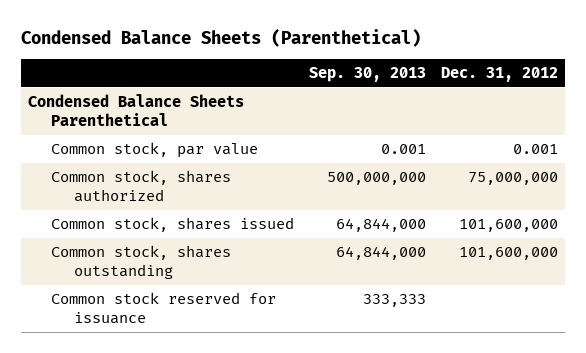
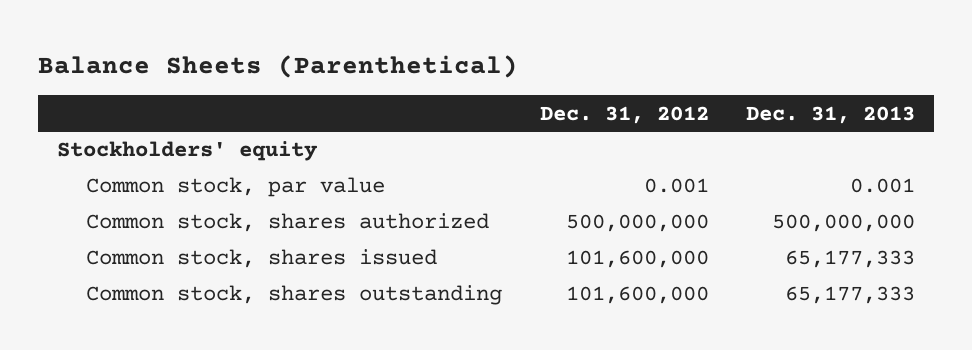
[20,28,421,47] Condensed Balance Sheets (Parenthetical) -> [38,54,519,78] Balance Sheets (Parenthetical)
[308,67,426,83] Sep. 30, 2013 -> none
none -> [746,105,916,124] Dec. 31, 2013
[28,94,245,126] Condensed Balance Sheets Parenthetical -> none
none -> [57,141,319,162] Stockholders' equity
[467,172,558,186] 75,000,000 -> [565,214,709,233] 500,000,000
[50,292,276,324] Common stock reserved for issuance -> none

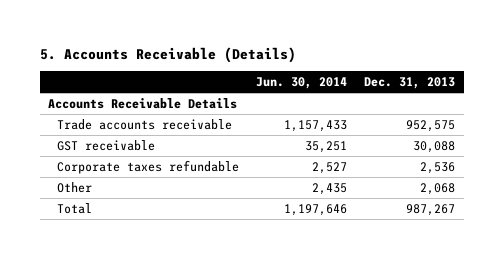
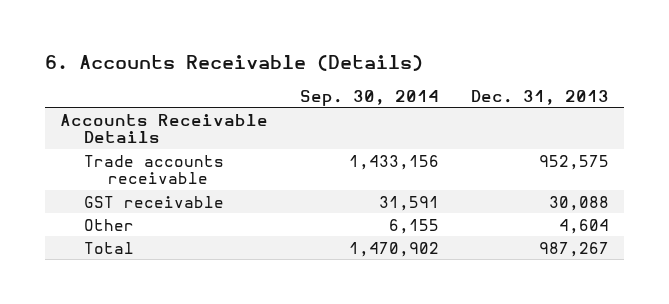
[39,47,296,64] 5. Accounts Receivable (Details) -> [44,54,423,71] 6. Accounts Receivable (Details)
[256,77,348,90] Jun. 30, 2014 -> none
none -> [300,89,440,106] Sep. 30, 2014
[57,159,240,174] Corporate taxes refundable -> none
[420,182,456,195] 2,068 -> [558,218,609,234] 4,604

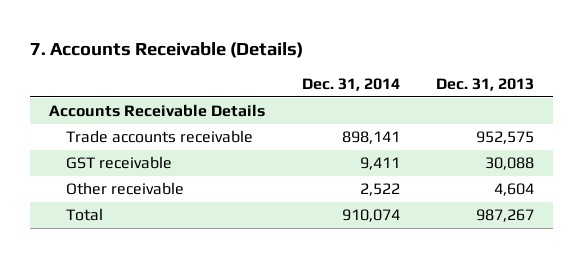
[44,54,423,71] 6. Accounts Receivable (Details) -> [30,42,304,59] 7. Accounts Receivable (Details)
[300,89,440,106] Sep. 30, 2014 -> none
none -> [301,78,400,92] Dec. 31, 2014
[84,218,135,231] Other -> [66,182,185,196] Other receivable

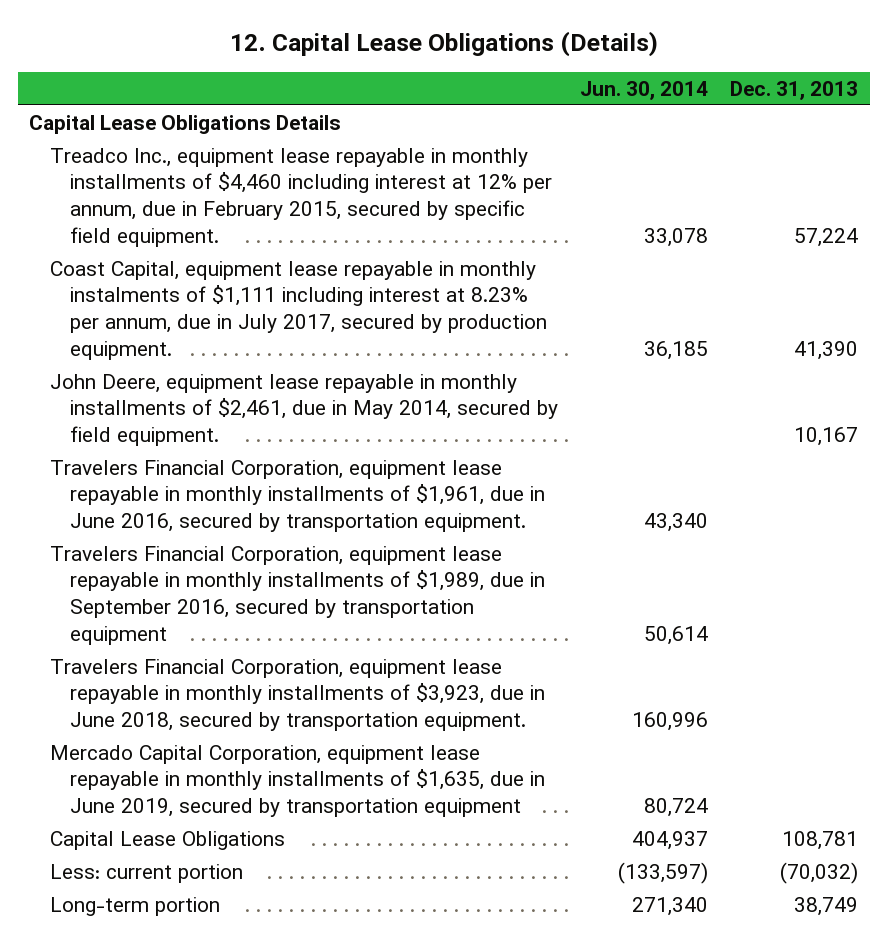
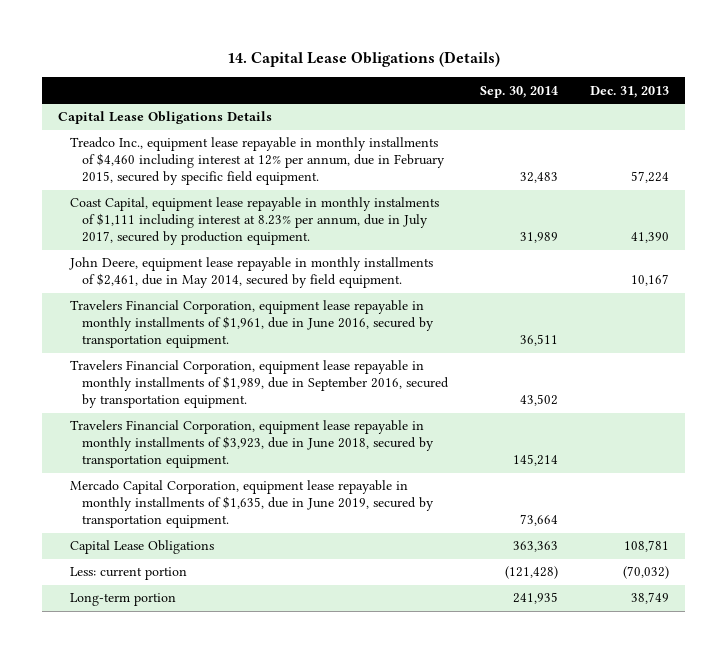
[229,31,658,58] 12. Capital Lease Obligations (Details) -> [226,51,500,68] 14. Capital Lease Obligations (Details)
[580,81,709,101] Jun. 30, 2014 -> none
none -> [479,85,558,98] Sep. 30, 2014
[49,545,545,645] Travelers Financial Corporation, equipment lease repayable in monthly installments of $1,989, due in September 2016, secured by transportation equipment -> [69,360,449,409] Travelers Financial Corporation, equipment lease repayable in monthly installments of $1,989, due in September 2016, secured by transportation equipment.
[49,744,545,818] Mercado Capital Corporation, equipment lease repayable in monthly installments of $1,635, due in June 2019, secured by transportation equipment -> [69,480,434,529] Mercado Capital Corporation, equipment lease repayable in monthly installments of $1,635, due in June 2019, secured by transportation equipment.

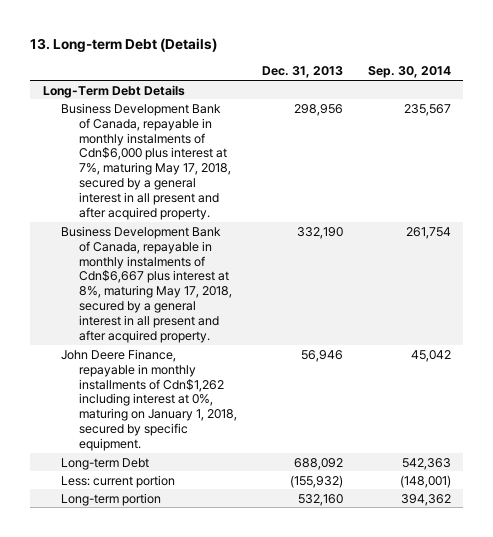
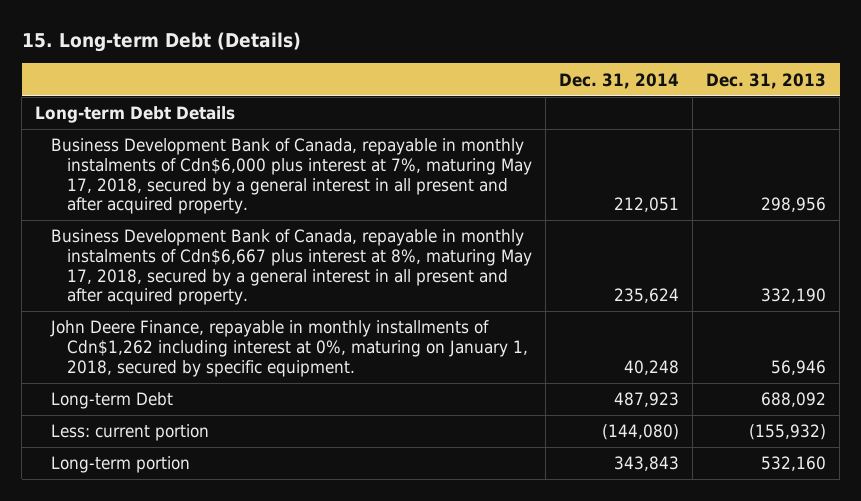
[30,38,218,53] 13. Long-term Debt (Details) -> [21,32,301,53] 15. Long-term Debt (Details)
[367,66,451,79] Sep. 30, 2014 -> none
none -> [559,72,680,89] Dec. 31, 2014
[42,84,185,98] Long-Term Debt Details -> [35,106,236,124] Long-term Debt Details

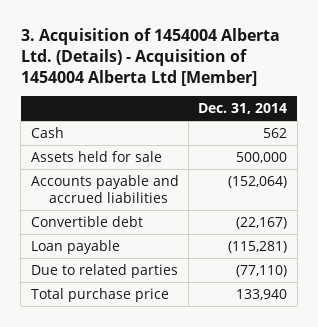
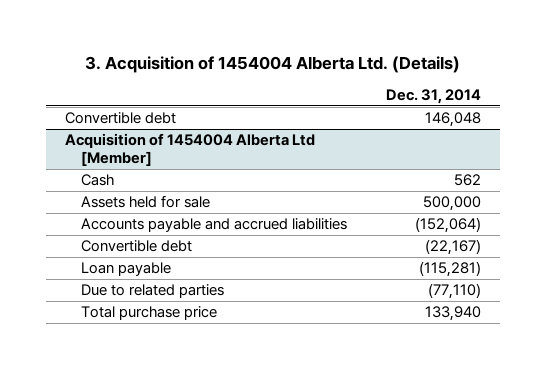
[20,28,280,86] 3. Acquisition of 1454004 Alberta Ltd. (Details) - Acquisition of 1454004 Alberta Ltd [Member] -> [85,56,461,74] 3. Acquisition of 1454004 Alberta Ltd. (Details)
none -> [65,112,177,125] Convertible debt
none -> [65,133,316,167] Acquisition of 1454004 Alberta Ltd [Member]

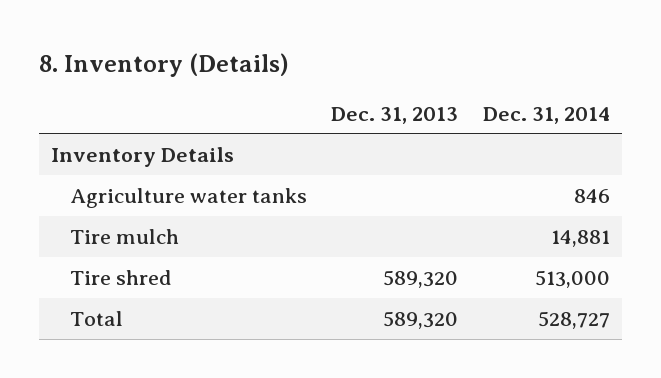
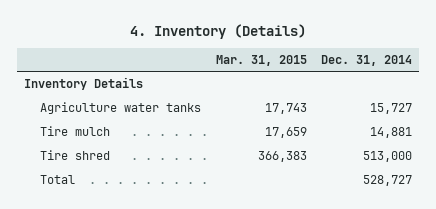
[38,52,289,77] 8. Inventory (Details) -> [130,23,307,39] 4. Inventory (Details)
[331,106,459,124] Dec. 31, 2013 -> none
none -> [215,54,307,66] Mar. 31, 2015
[573,188,610,203] 846 -> [370,103,413,115] 15,727

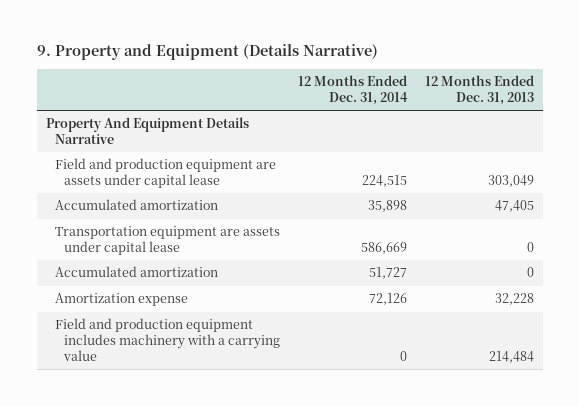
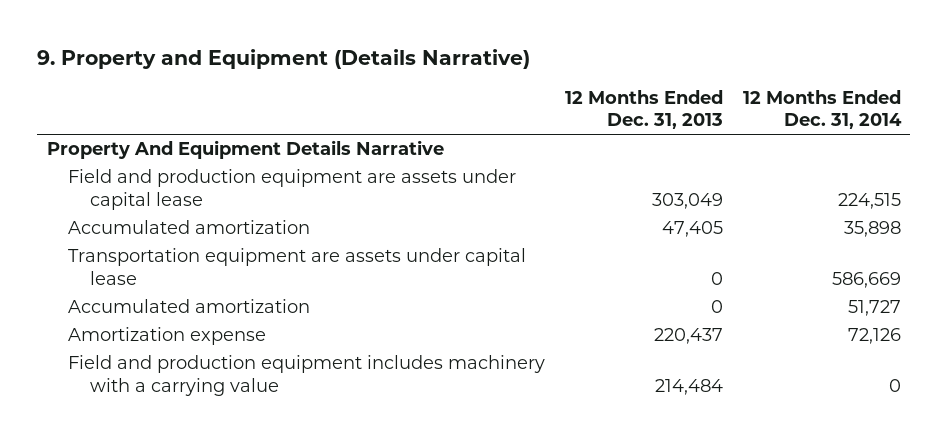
[494,293,534,306] 32,228 -> [654,328,724,345] 220,437

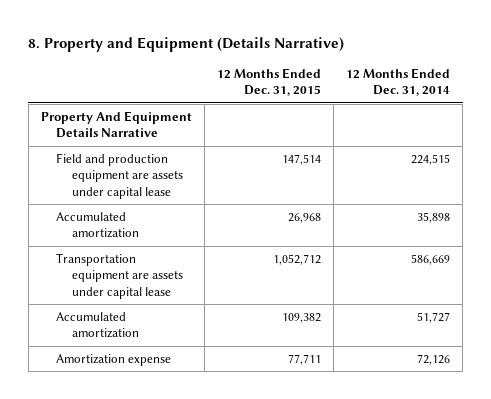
[37,49,531,70] 9. Property and Equipment (Details Narrative) -> [28,37,345,53] 8. Property and Equipment (Details Narrative)
[565,89,724,130] 12 Months Ended Dec. 31, 2013 -> none
none -> [217,67,322,97] 12 Months Ended Dec. 31, 2015
[68,355,546,397] Field and production equipment includes machinery with a carrying value -> none

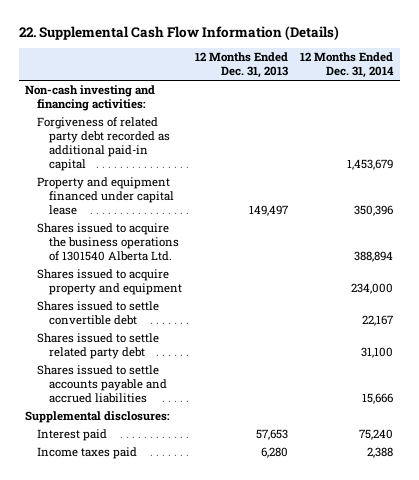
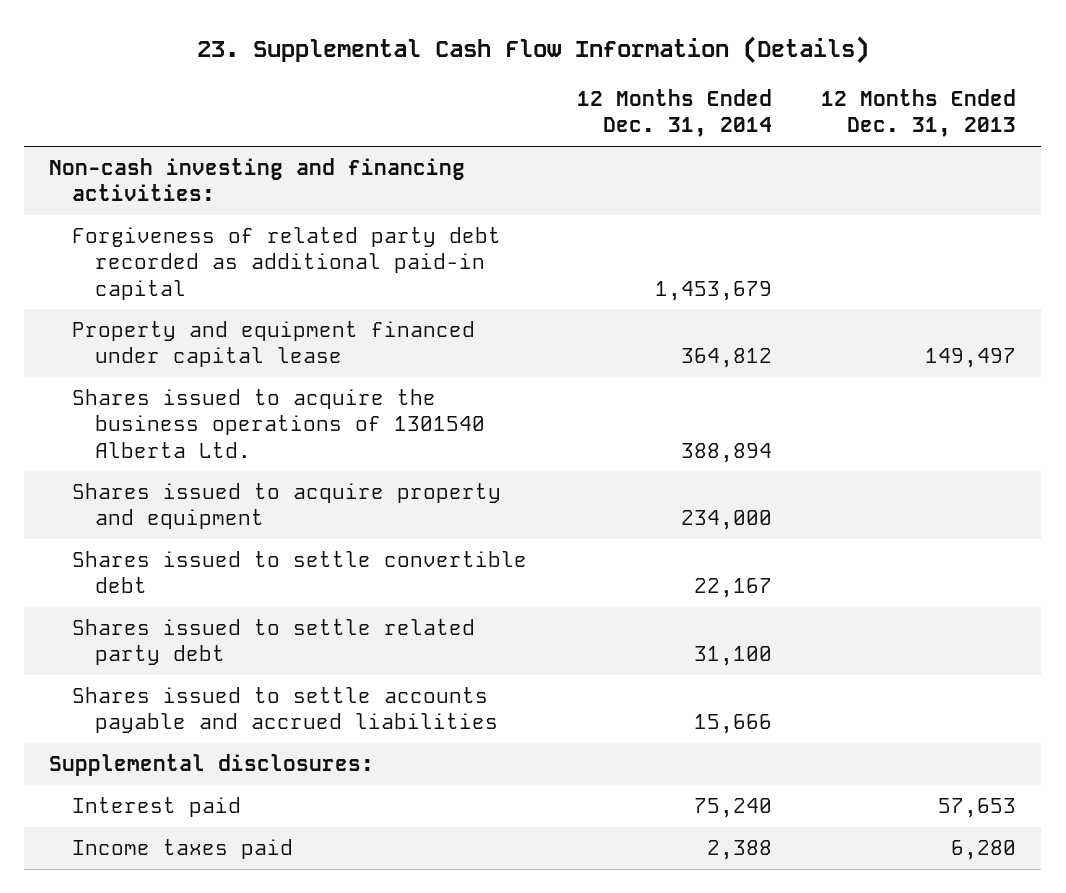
[18,25,339,40] 22. Supplemental Cash Flow Information (Details) -> [196,35,869,64] 23. Supplemental Cash Flow Information (Details)
[354,205,394,217] 350,396 -> [680,348,772,369] 364,812

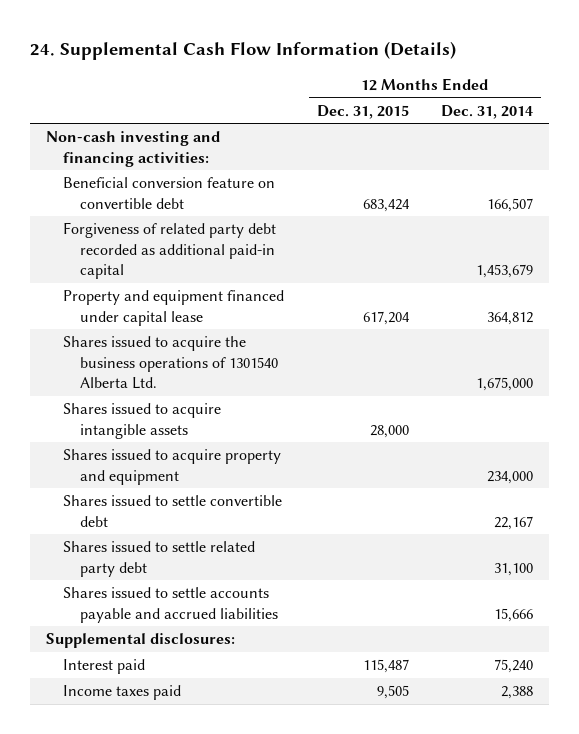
[196,35,869,64] 23. Supplemental Cash Flow Information (Details) -> [30,41,457,61] 24. Supplemental Cash Flow Information (Details)
[821,89,1017,138] 12 Months Ended Dec. 31, 2013 -> none
none -> [316,104,409,119] Dec. 31, 2015
none -> [63,177,276,209] Beneficial conversion feature on convertible debt
[680,442,772,463] 388,894 -> [475,376,533,391] 1,675,000
none -> [63,403,222,439] Shares issued to acquire intangible assets

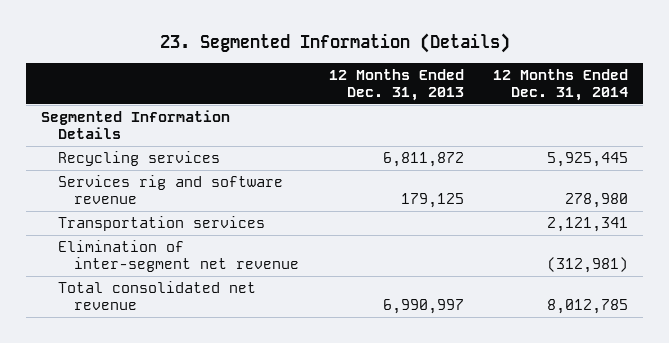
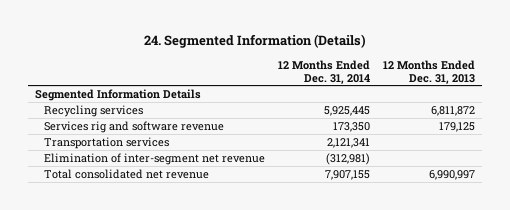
[159,33,510,54] 23. Segmented Information (Details) -> [143,34,366,49] 24. Segmented Information (Details)
[565,193,629,209] 278,980 -> [333,122,371,133] 173,350
[547,299,629,315] 8,012,785 -> [325,170,371,181] 7,907,155

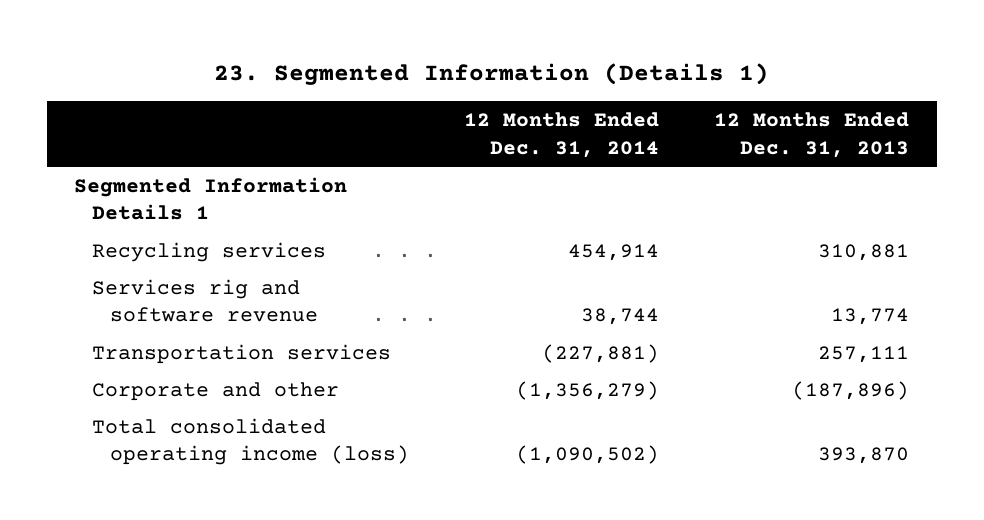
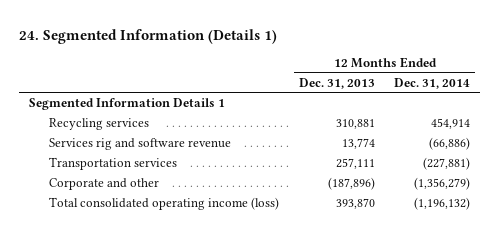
[213,62,769,85] 23. Segmented Information (Details 1) -> [19,28,278,44] 24. Segmented Information (Details 1)
[581,308,660,326] 38,744 -> [429,137,471,151] (66,886)
[516,445,660,465] (1,090,502) -> [414,197,471,211] (1,196,132)

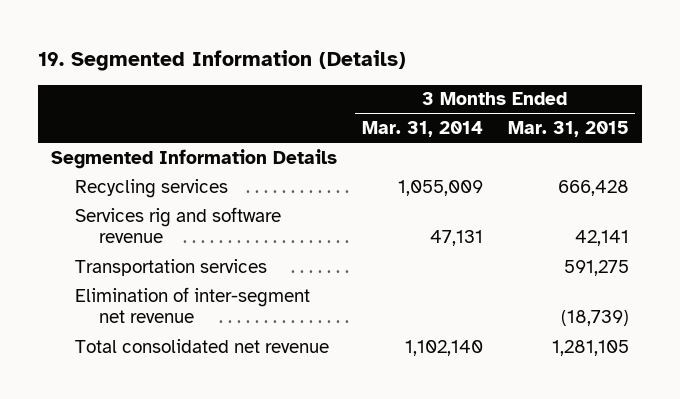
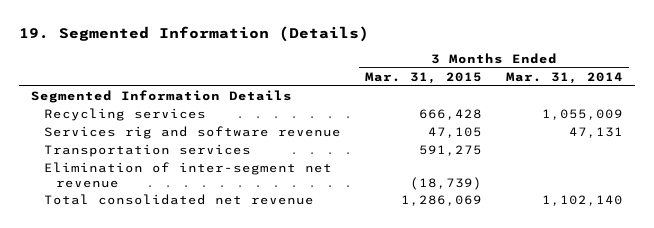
[575,230,630,247] 42,141 -> [427,127,482,139] 47,105
[552,339,630,356] 1,281,105 -> [400,195,482,207] 1,286,069

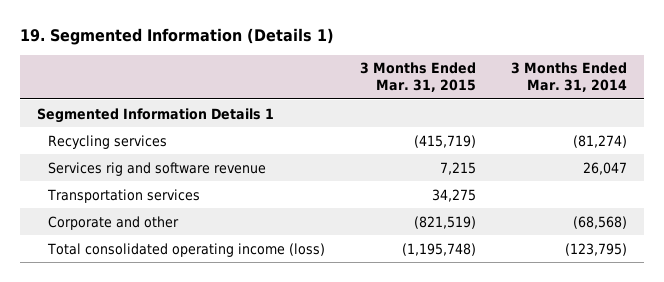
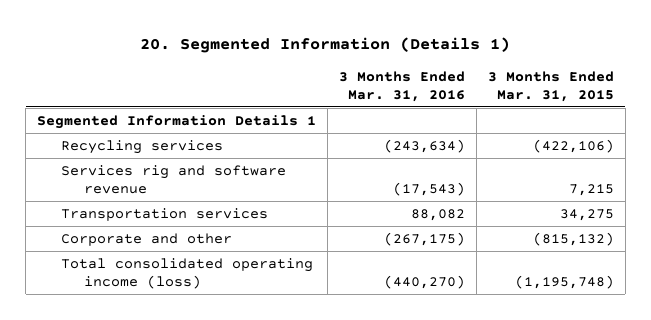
[19,27,334,45] 19. Segmented Information (Details 1) -> [140,37,511,54] 20. Segmented Information (Details 1)
[510,62,627,93] 3 Months Ended Mar. 31, 2014 -> none
none -> [338,70,465,102] 3 Months Ended Mar. 31, 2016
[413,134,476,148] (415,719) -> [532,138,614,153] (422,106)
[413,215,476,229] (821,519) -> [532,231,614,246] (815,132)

